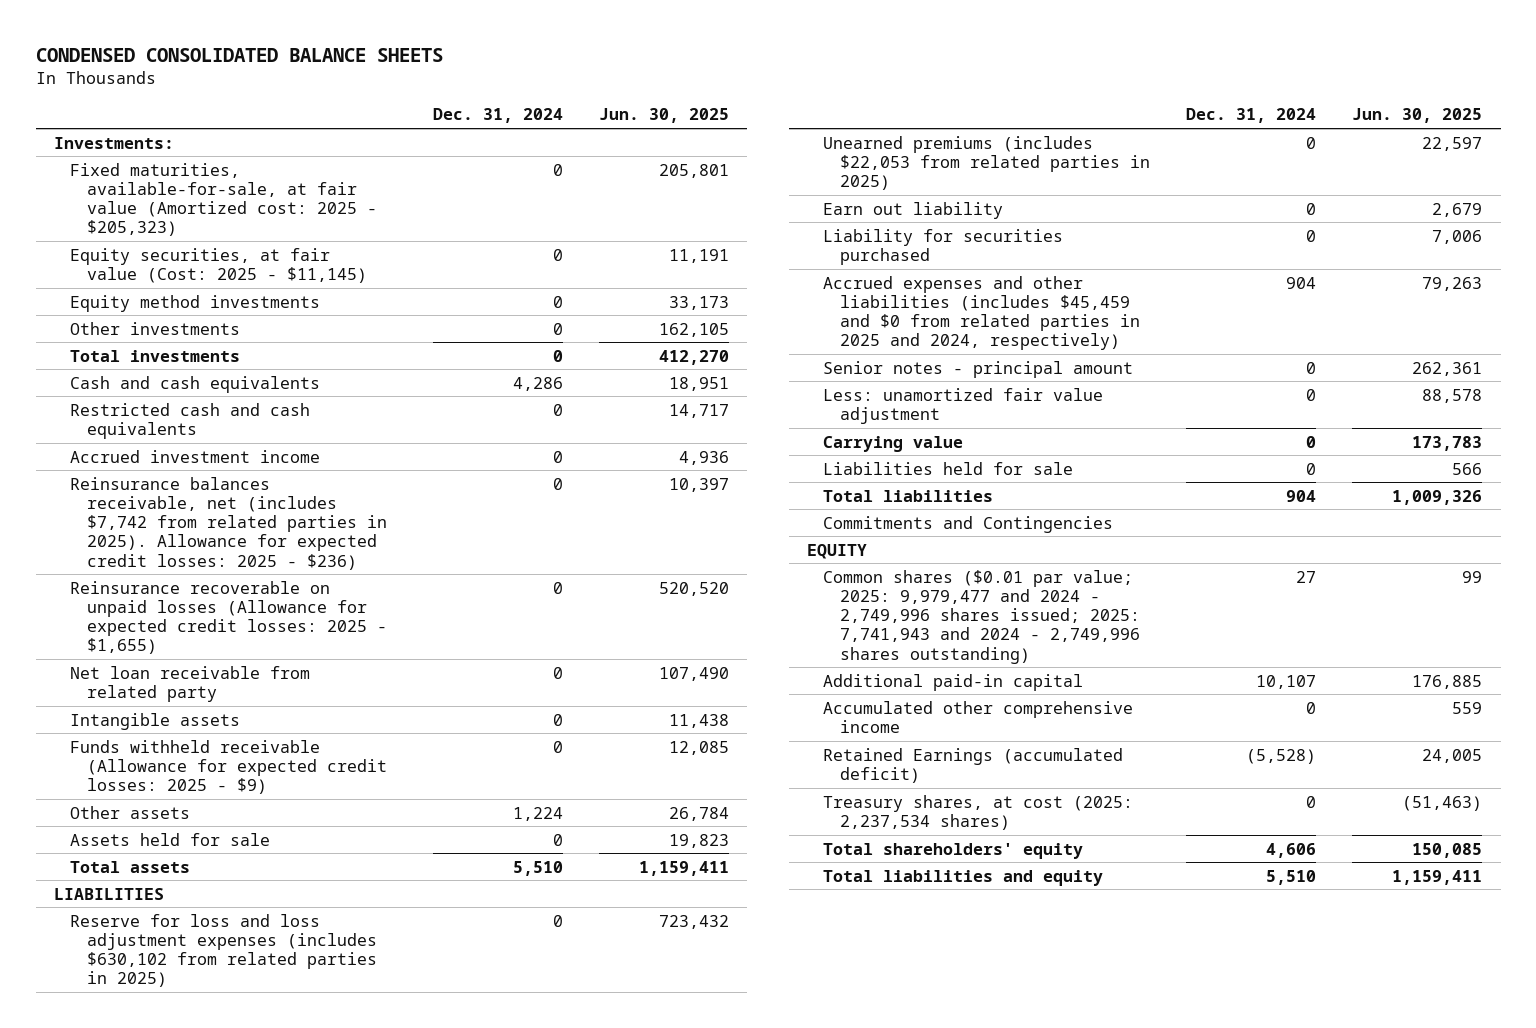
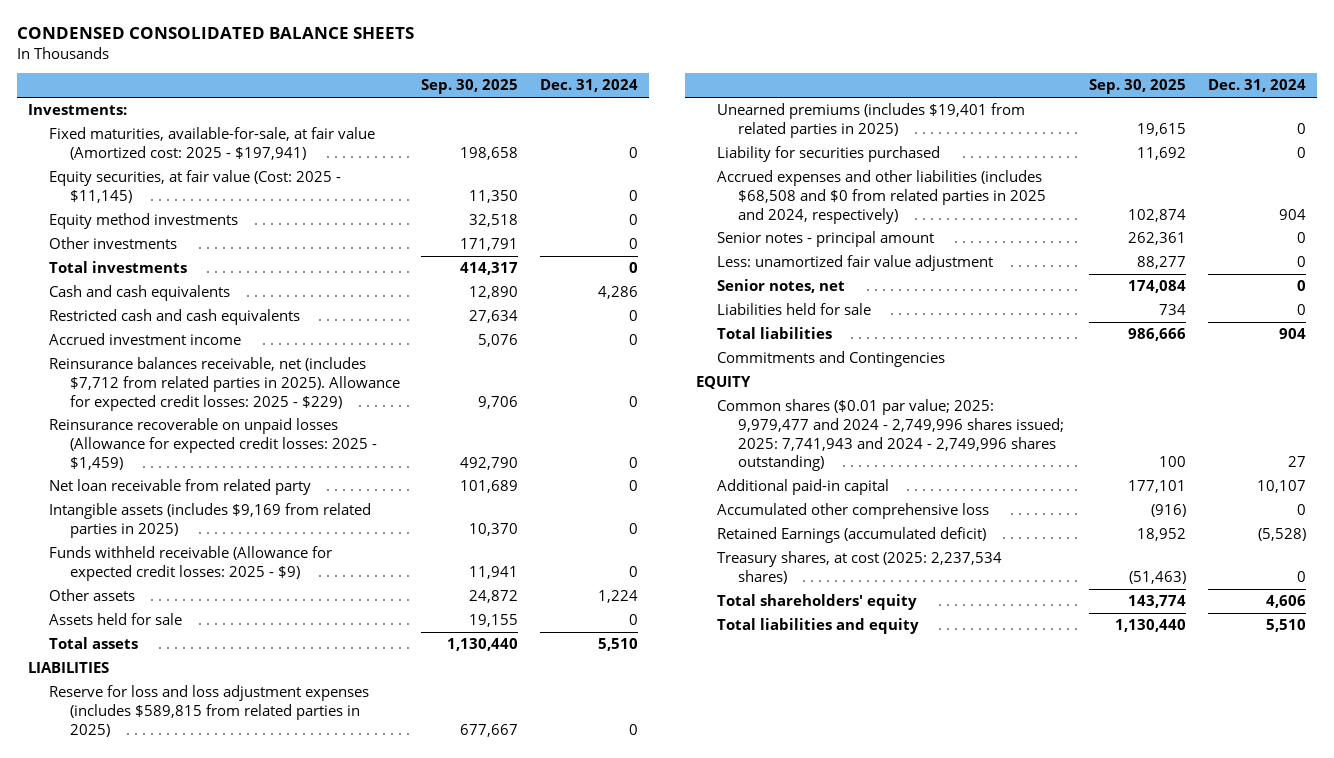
[599,108,730,124] Jun. 30, 2025 -> none
none -> [421,79,519,95] Sep. 30, 2025
[70,162,377,237] Fixed maturities, available-for-sale, at fair value (Amortized cost: 2025 - $205,323) -> [48,127,375,160] Fixed maturities, available-for-sale, at fair value (Amortized cost: 2025 - $197,941)
[70,476,387,570] Reinsurance balances receivable, net (includes $7,742 from related parties in 2025). Allowance for expected credit losses: 2025 - $236) -> [48,357,400,411] Reinsurance balances receivable, net (includes $7,712 from related parties in 2025). Allowance for expected credit losses: 2025 - $229)
[70,580,387,655] Reinsurance recoverable on unpaid losses (Allowance for expected credit losses: 2025 - $1,655) -> [48,418,377,470] Reinsurance recoverable on unpaid losses (Allowance for expected credit losses: 2025 - $1,459)
[70,712,241,730] Intangible assets -> [48,503,371,538] Intangible assets (includes $9,169 from related parties in 2025)
[823,201,1004,219] Earn out liability -> none
[70,913,377,988] Reserve for loss and loss adjustment expenses (includes $630,102 from related parties in 2025) -> [48,685,369,737] Reserve for loss and loss adjustment expenses (includes $589,815 from related parties in 2025)
[823,135,1150,191] Unearned premiums (includes $22,053 from related parties in 2025) -> [716,103,1025,138] Unearned premiums (includes $19,401 from related parties in 2025)
[823,275,1140,351] Accrued expenses and other liabilities (includes $45,459 and $0 from related parties in 2025 and 2024, respectively) -> [716,170,1046,224] Accrued expenses and other liabilities (includes $68,508 and $0 from related parties in 2025 and 2024, respectively)
[823,435,964,452] Carrying value -> [716,279,845,294] Senior notes, net
[823,700,1134,733] Accumulated other comprehensive income -> [716,503,989,520] Accumulated other comprehensive loss

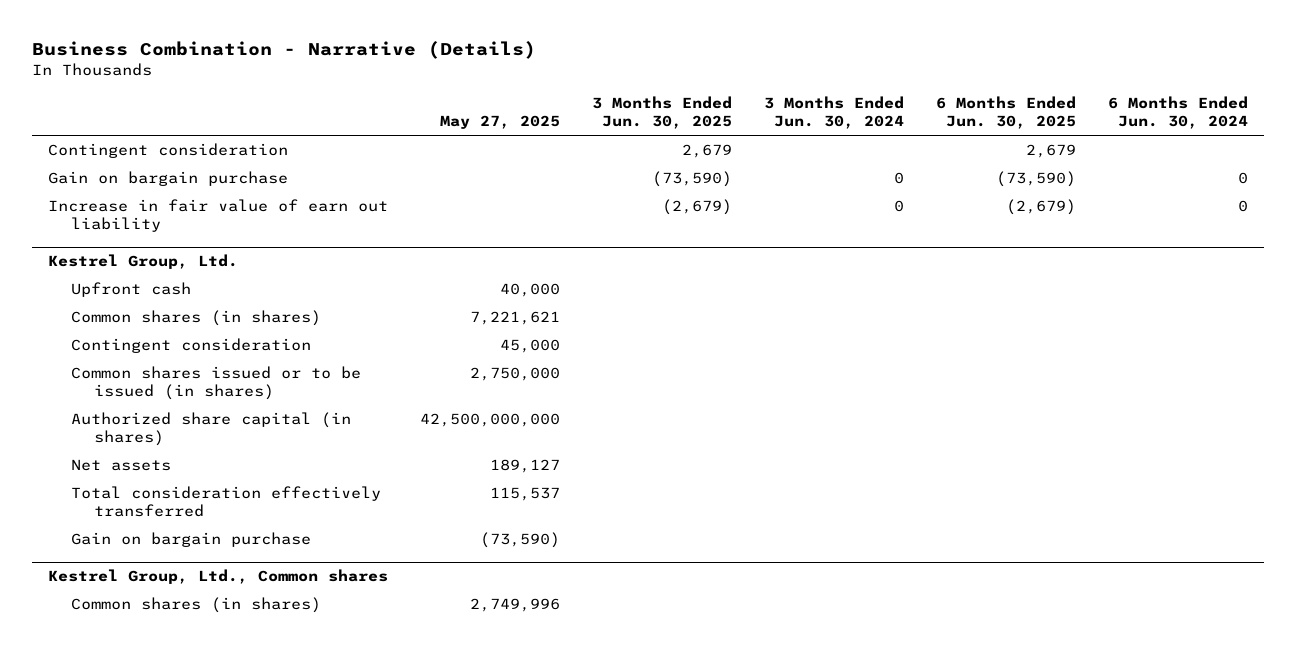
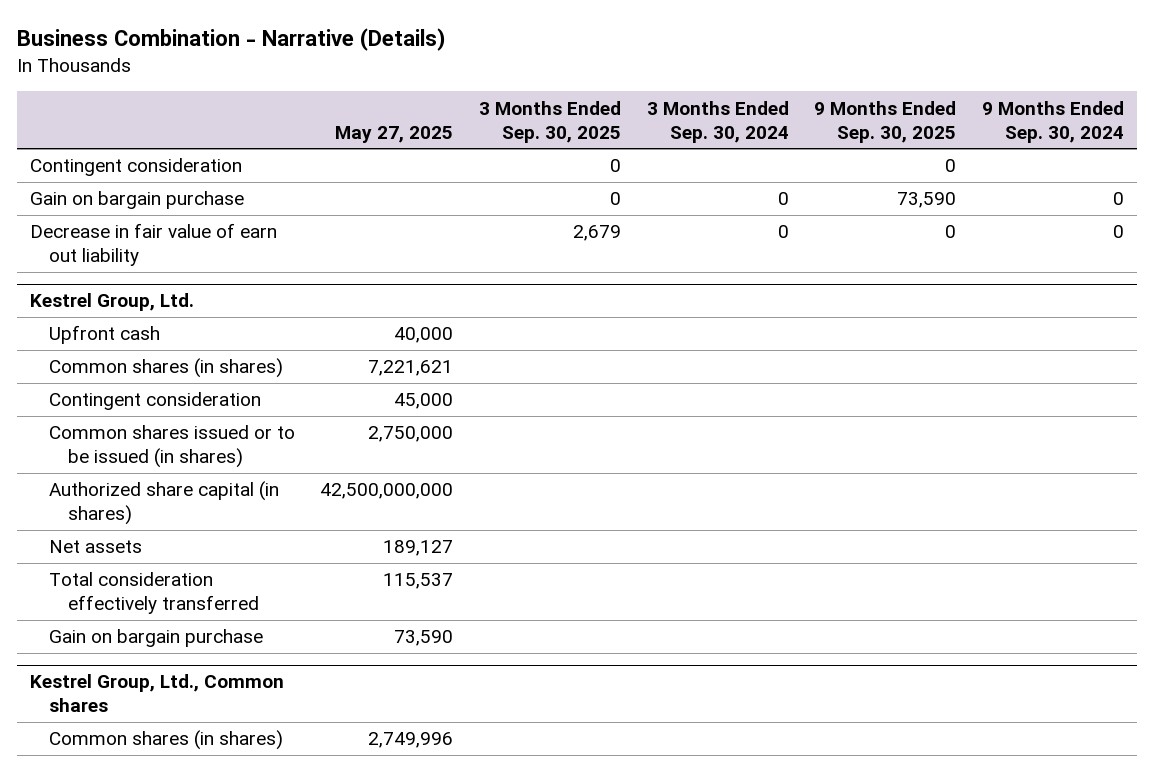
[592,96,733,130] 3 Months Ended Jun. 30, 2025 -> none
[764,96,905,130] 3 Months Ended Jun. 30, 2024 -> none
[936,96,1077,130] 6 Months Ended Jun. 30, 2025 -> none
[1108,96,1249,130] 6 Months Ended Jun. 30, 2024 -> none
none -> [478,100,621,143] 3 Months Ended Sep. 30, 2025
none -> [646,100,789,143] 3 Months Ended Sep. 30, 2024
none -> [814,100,957,143] 9 Months Ended Sep. 30, 2025
none -> [982,100,1125,143] 9 Months Ended Sep. 30, 2024
[48,199,389,233] Increase in fair value of earn out liability -> [29,223,277,267] Decrease in fair value of earn out liability
[480,532,561,549] (73,590) -> [394,630,454,647] 73,590

